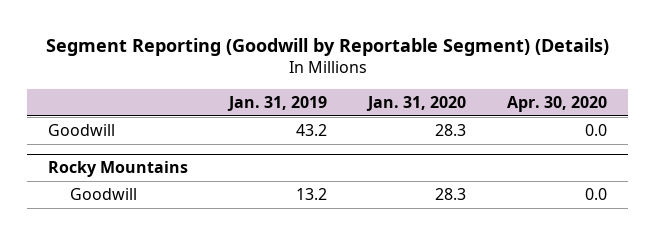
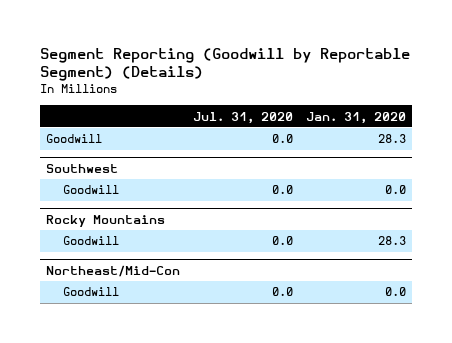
[227,95,328,111] Jan. 31, 2019 -> none
[507,95,608,112] Apr. 30, 2020 -> none
none -> [192,111,293,124] Jul. 31, 2020
none -> [46,163,119,173] Southwest
none -> [63,185,120,195] Goodwill
none -> [46,264,181,277] Northeast/Mid-Con
none -> [63,287,120,297] Goodwill

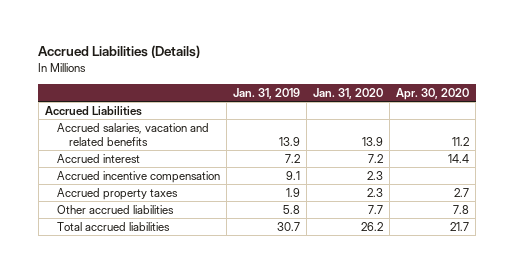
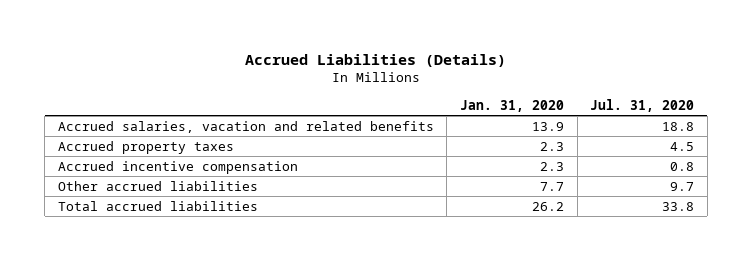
[233,87,301,99] Jan. 31, 2019 -> none
[396,87,470,100] Apr. 30, 2020 -> none
none -> [590,98,695,112] Jul. 31, 2020
[44,105,142,116] Accrued Liabilities -> none
[57,153,141,163] Accrued interest -> none
[57,170,221,183] Accrued incentive compensation -> [57,160,298,174] Accrued incentive compensation

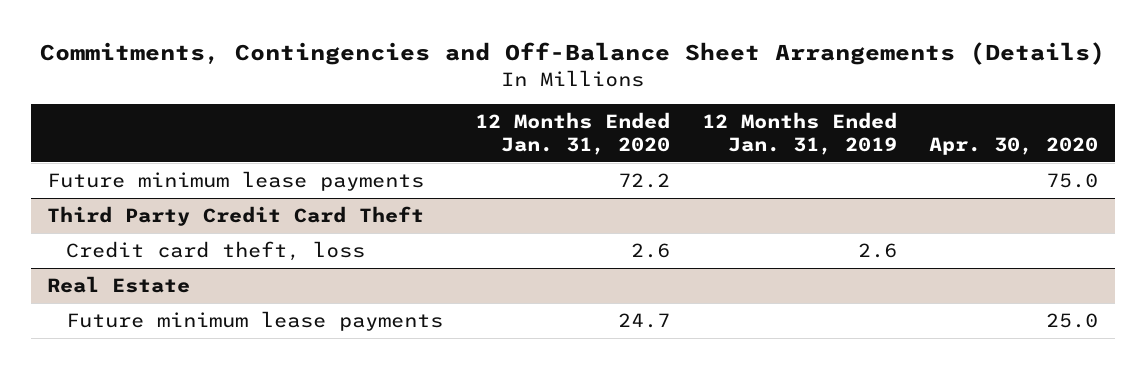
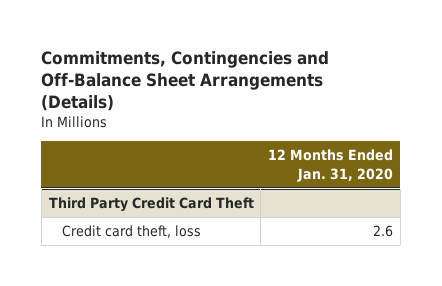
[702,112,898,155] 12 Months Ended Jan. 31, 2019 -> none
[929,136,1099,155] Apr. 30, 2020 -> none
[47,170,425,191] Future minimum lease payments -> none
[47,275,191,293] Real Estate -> none
[65,310,443,331] Future minimum lease payments -> none

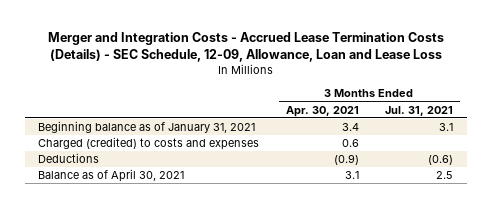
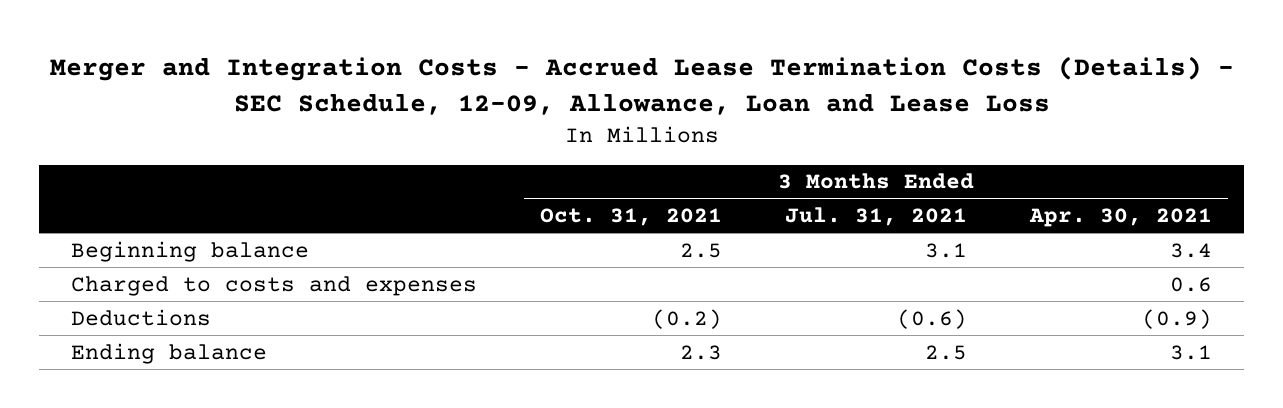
none -> [539,208,722,227] Oct. 31, 2021
[37,121,255,134] Beginning balance as of January 31, 2021 -> [70,240,309,262] Beginning balance
[37,137,259,151] Charged (credited) to costs and expenses -> [70,275,477,296] Charged to costs and expenses
[37,169,184,183] Balance as of April 30, 2021 -> [70,342,267,364] Ending balance

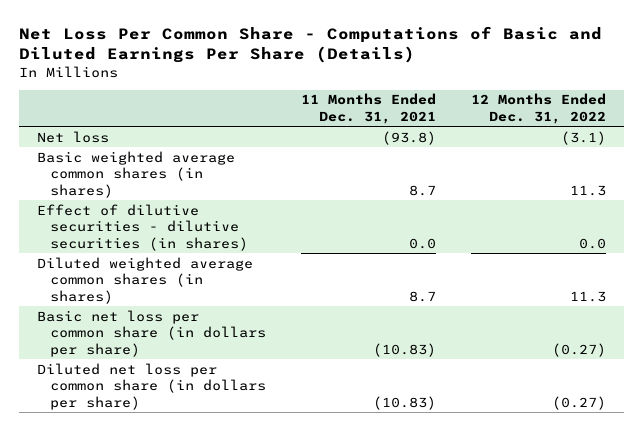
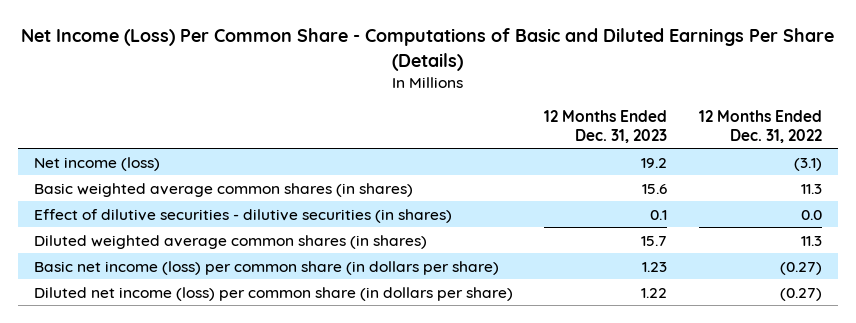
[18,26,602,64] Net Loss Per Common Share - Computations of Basic and Diluted Earnings Per Share (Details) -> [20,28,834,71] Net Income (Loss) Per Common Share - Computations of Basic and Diluted Earnings Per Share (Details)
[301,93,437,124] 11 Months Ended Dec. 31, 2021 -> none
none -> [544,110,668,143] 12 Months Ended Dec. 31, 2023
[36,130,109,143] Net loss -> [33,156,160,171] Net income (loss)
[36,309,266,357] Basic net loss per common share (in dollars per share) -> [33,260,499,275] Basic net income (loss) per common share (in dollars per share)
[36,362,266,410] Diluted net loss per common share (in dollars per share) -> [33,286,513,301] Diluted net income (loss) per common share (in dollars per share)

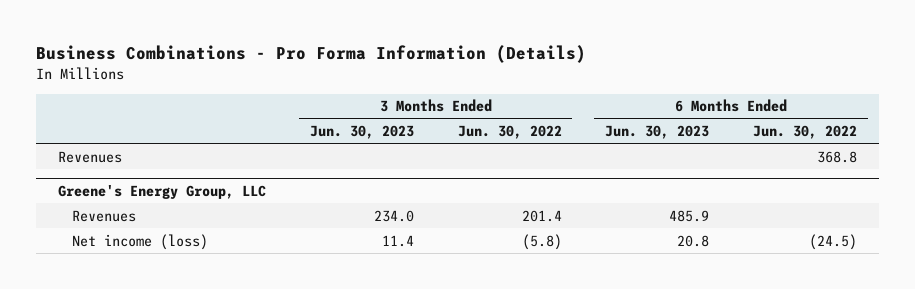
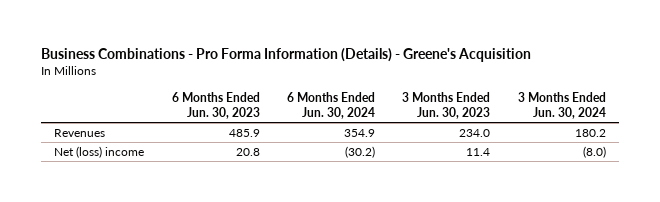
[36,45,587,64] Business Combinations - Pro Forma Information (Details) -> [40,48,531,63] Business Combinations - Pro Forma Information (Details) - Greene's Acquisition
[457,125,562,140] Jun. 30, 2022 -> none
[752,125,857,140] Jun. 30, 2022 -> none
none -> [286,91,375,119] 6 Months Ended Jun. 30, 2024
none -> [517,91,606,119] 3 Months Ended Jun. 30, 2024
[58,150,123,163] Revenues -> none
[58,184,267,199] Greene's Energy Group, LLC -> none
[71,233,208,250] Net income (loss) -> [54,146,145,159] Net (loss) income

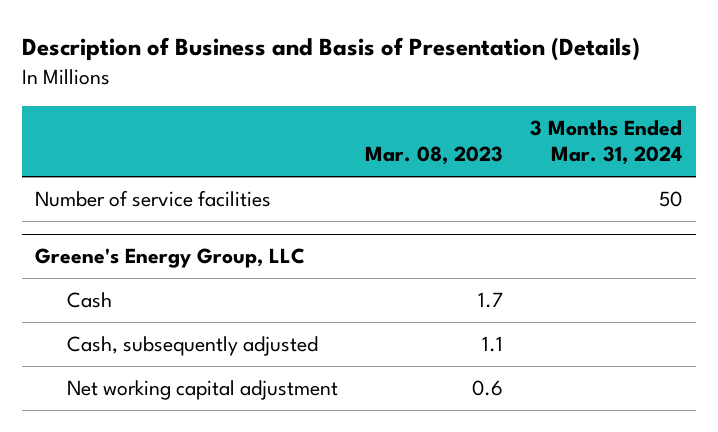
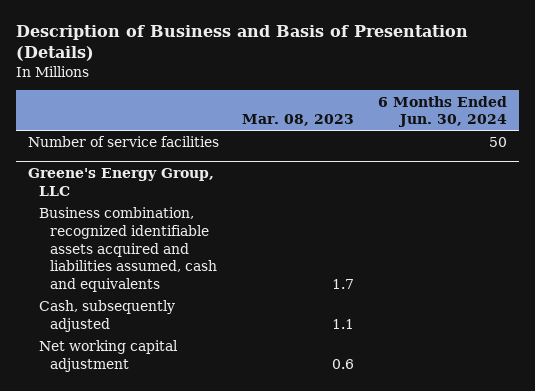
[530,119,683,166] 3 Months Ended Mar. 31, 2024 -> none
none -> [377,95,507,128] 6 Months Ended Jun. 30, 2024
[66,291,112,308] Cash -> [39,207,218,293] Business combination, recognized identifiable assets acquired and liabilities assumed, cash and equivalents

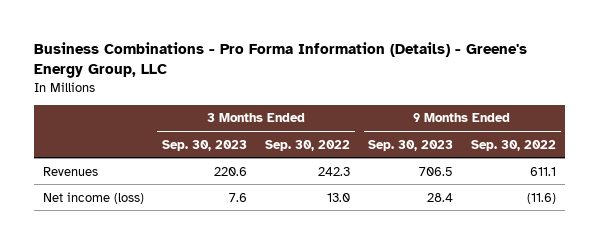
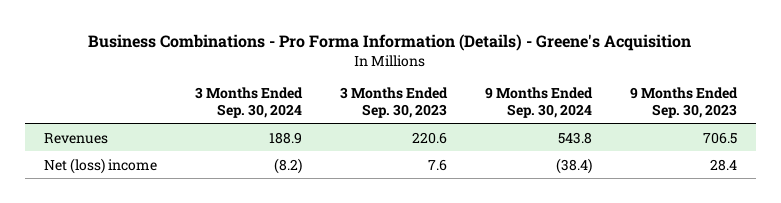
[33,41,527,79] Business Combinations - Pro Forma Information (Details) - Greene's Energy Group, LLC -> [88,33,692,51] Business Combinations - Pro Forma Information (Details) - Greene's Acquisition
[265,139,351,151] Sep. 30, 2022 -> none
[471,139,557,151] Sep. 30, 2022 -> none
none -> [194,87,303,118] 3 Months Ended Sep. 30, 2024
none -> [484,87,593,118] 9 Months Ended Sep. 30, 2024
[42,191,144,204] Net income (loss) -> [43,157,157,174] Net (loss) income

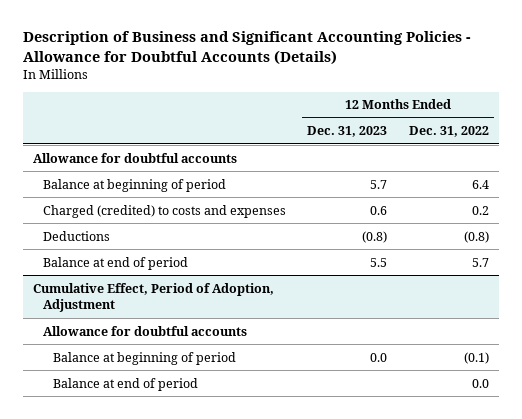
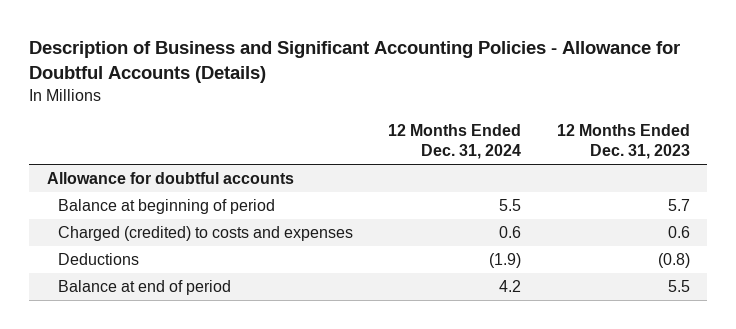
[408,126,489,138] Dec. 31, 2022 -> none
none -> [388,124,522,160] 12 Months Ended Dec. 31, 2024
[33,282,275,312] Cumulative Effect, Period of Adoption, Adjustment -> none
[42,325,247,336] Allowance for doubtful accounts -> none
[52,351,236,365] Balance at beginning of period -> none
[52,377,198,391] Balance at end of period -> none

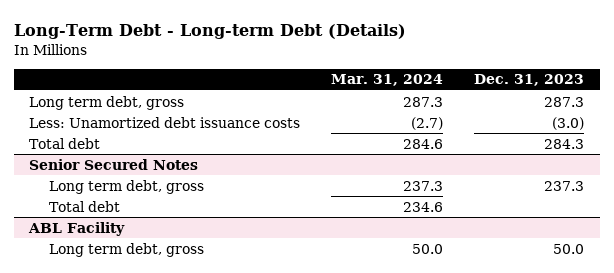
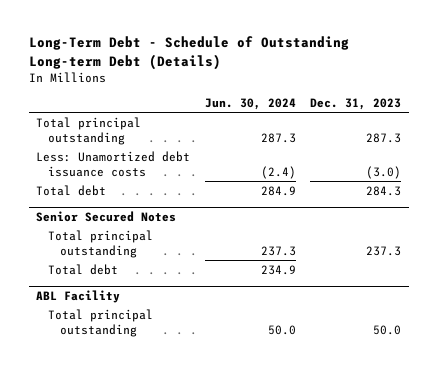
[14,23,407,39] Long-Term Debt - Long-term Debt (Details) -> [28,36,349,70] Long-Term Debt - Schedule of Outstanding Long-term Debt (Details)
[331,74,444,87] Mar. 31, 2024 -> none
none -> [204,98,296,111] Jun. 30, 2024
[29,95,185,110] Long term debt, gross -> [36,116,142,145] Total principal outstanding
[49,179,205,194] Long term debt, gross -> [48,229,154,258] Total principal outstanding
[49,242,205,257] Long term debt, gross -> [48,308,154,337] Total principal outstanding

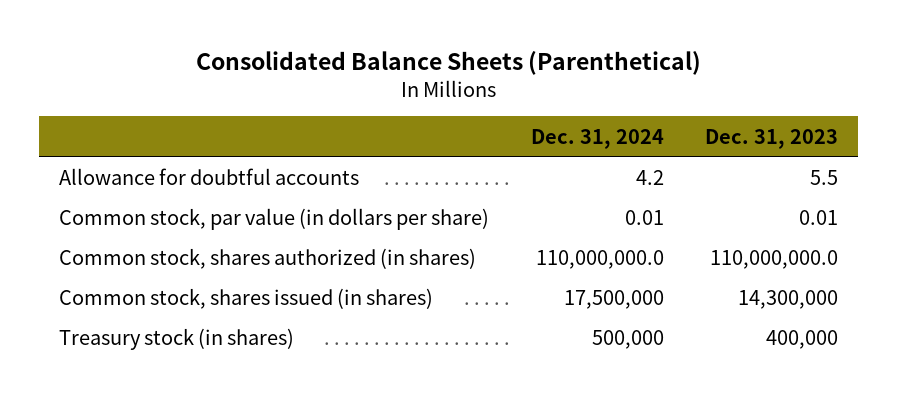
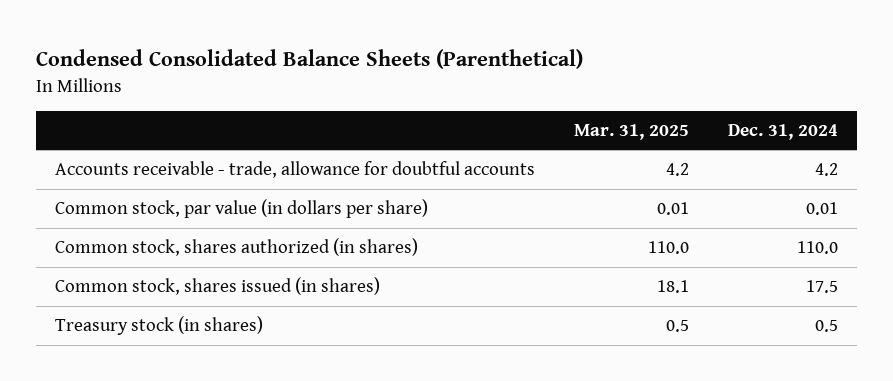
[195,50,701,75] Consolidated Balance Sheets (Parenthetical) -> [35,48,583,69] Condensed Consolidated Balance Sheets (Parenthetical)
[704,128,838,149] Dec. 31, 2023 -> none
none -> [573,123,689,140] Mar. 31, 2025
[59,168,360,186] Allowance for doubtful accounts -> [55,161,536,179] Accounts receivable - trade, allowance for doubtful accounts
[535,250,664,270] 110,000,000.0 -> [796,241,838,255] 110.0
[563,290,664,310] 17,500,000 -> [805,280,838,294] 17.5
[591,330,664,350] 500,000 -> [814,320,838,333] 0.5

